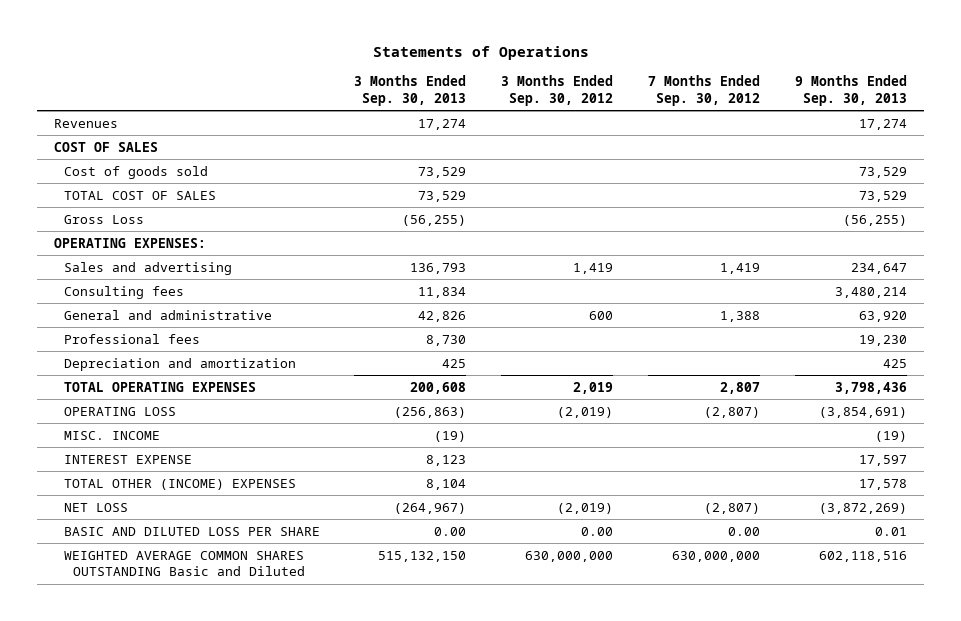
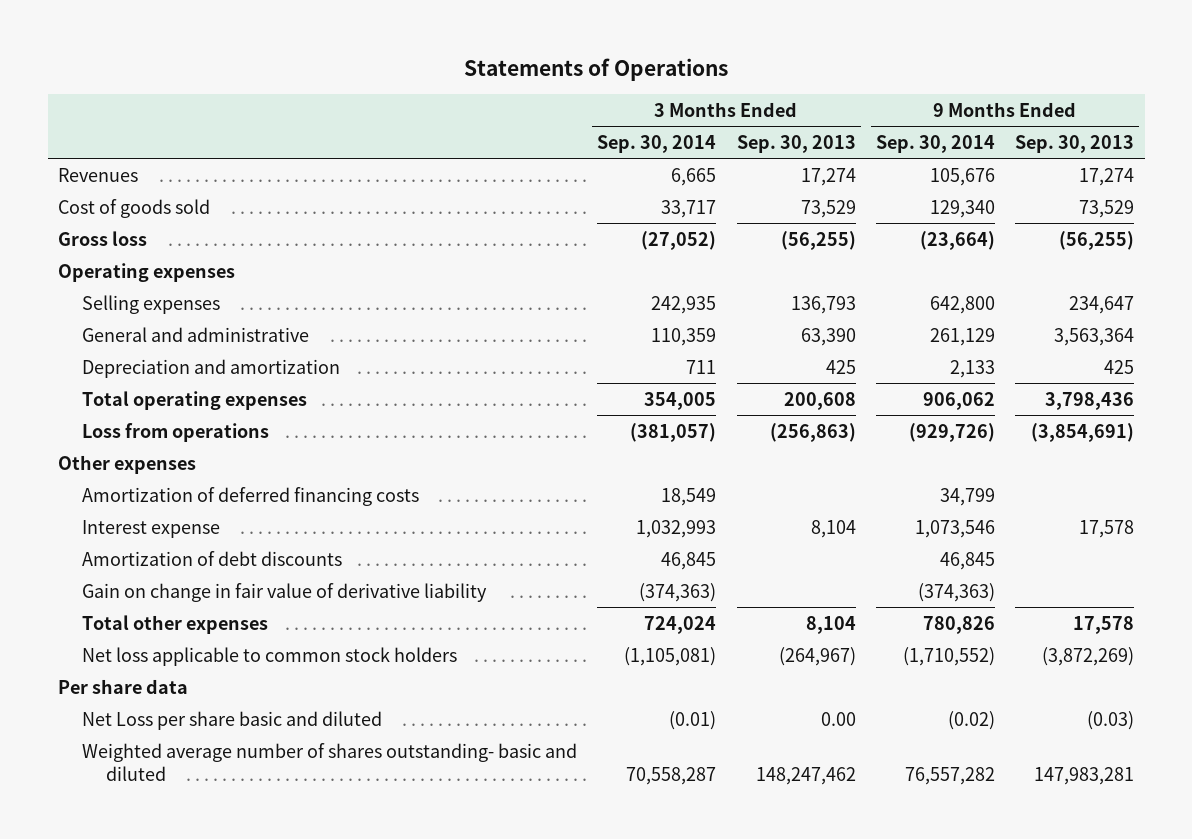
[501,75,614,106] 3 Months Ended Sep. 30, 2012 -> none
[648,75,761,106] 7 Months Ended Sep. 30, 2012 -> none
none -> [597,134,717,153] Sep. 30, 2014
none -> [875,134,995,153] Sep. 30, 2014
[54,141,159,152] COST OF SALES -> none
[63,190,216,200] TOTAL COST OF SALES -> none
[63,285,184,299] Consulting fees -> none
[63,333,200,344] Professional fees -> none
[63,214,144,224] Gross Loss -> [58,230,148,246] Gross loss
[54,237,207,248] OPERATING EXPENSES: -> [58,262,236,282] Operating expenses
[63,261,232,275] Sales and advertising -> [81,294,220,314] Selling expenses
[418,310,467,322] 42,826 -> [800,327,856,346] 63,390
[858,310,907,322] 63,920 -> [1054,327,1135,346] 3,563,364
[63,430,160,440] MISC. INCOME -> none
[63,381,256,392] TOTAL OPERATING EXPENSES -> [81,390,307,410] Total operating expenses
[63,406,176,416] OPERATING LOSS -> [81,422,269,442] Loss from operations
none -> [58,454,197,474] Other expenses
none -> [81,486,419,506] Amortization of deferred financing costs
[63,454,192,464] INTEREST EXPENSE -> [81,519,220,538] Interest expense
[426,454,467,466] 8,123 -> [810,519,856,538] 8,104
[858,454,907,466] 17,597 -> [1079,519,1135,538] 17,578
none -> [81,550,342,566] Amortization of debt discounts
none -> [81,582,487,602] Gain on change in fair value of derivative liability
[63,478,296,490] TOTAL OTHER (INCOME) EXPENSES -> [81,614,268,634] Total other expenses
[63,502,128,512] NET LOSS -> [81,646,457,666] Net loss applicable to common stock holders
none -> [58,678,189,694] Per share data
[63,526,320,536] BASIC AND DILUTED LOSS PER SHARE -> [81,710,382,730] Net Loss per share basic and diluted
[874,526,907,536] 0.01 -> [1087,710,1135,730] (0.03)
[63,550,305,577] WEIGHTED AVERAGE COMMON SHARES OUTSTANDING Basic and Diluted -> [81,742,577,782] Weighted average number of shares outstanding- basic and diluted
[378,550,467,562] 515,132,150 -> [755,767,856,786] 148,247,462
[818,550,907,562] 602,118,516 -> [1034,767,1135,786] 147,983,281

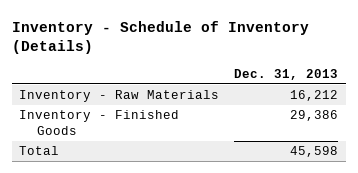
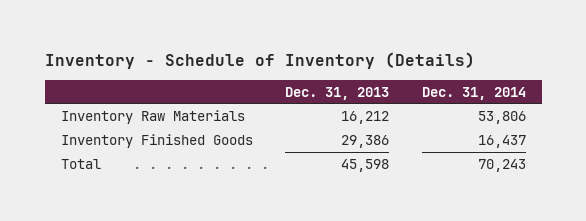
none -> [421,86,526,100] Dec. 31, 2014
[19,90,220,103] Inventory - Raw Materials -> [60,109,245,124] Inventory Raw Materials
[19,110,180,135] Inventory - Finished Goods -> [60,133,253,148] Inventory Finished Goods

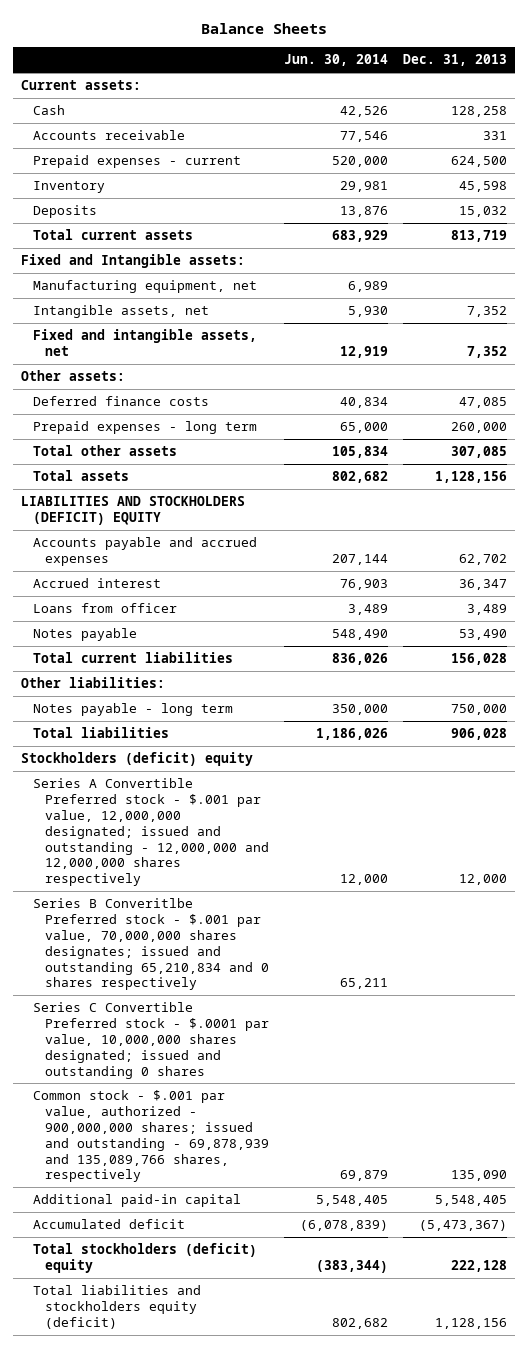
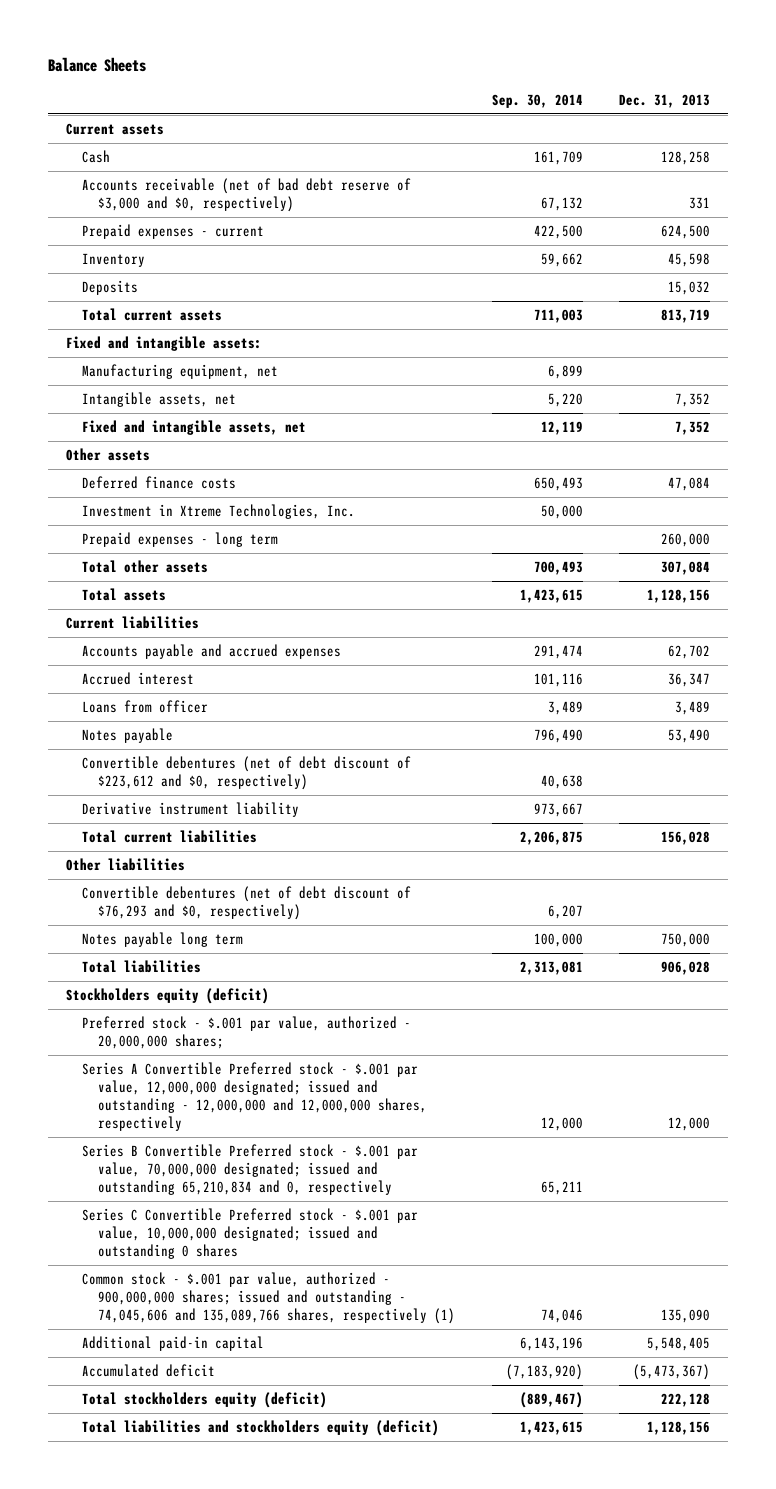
[284,54,389,67] Jun. 30, 2014 -> none
none -> [491,93,583,108] Sep. 30, 2014
[20,80,141,91] Current assets: -> [66,123,165,136] Current assets
[33,130,186,141] Accounts receivable -> [82,178,412,213] Accounts receivable (net of bad debt reserve of $3,000 and $0, respectively)
[20,254,245,269] Fixed and Intangible assets: -> [66,336,263,352] Fixed and intangible assets:
[20,370,125,382] Other assets: -> [66,448,151,462] Other assets
[459,397,508,409] 47,085 -> [667,477,710,492] 47,084
none -> [82,504,356,520] Investment in Xtreme Technologies, Inc.
[451,446,508,459] 307,085 -> [660,561,710,576] 307,084
[20,496,245,526] LIABILITIES AND STOCKHOLDERS (DEFICIT) EQUITY -> none
none -> [66,616,200,630] Current liabilities
none -> [82,756,412,791] Convertible debentures (net of debt discount of $223,612 and $0, respectively)
none -> [82,802,300,818] Derivative instrument liability
[20,677,165,689] Other liabilities: -> [66,858,186,872] Other liabilities
none -> [82,886,412,921] Convertible debentures (net of debt discount of $76,293 and $0, respectively)
[33,703,234,717] Notes payable - long term -> [82,932,244,948] Notes payable long term
[20,752,253,767] Stockholders (deficit) equity -> [66,988,270,1005] Stockholders equity (deficit)
none -> [82,1016,412,1050] Preferred stock - $.001 par value, authorized - 20,000,000 shares;
[33,778,270,887] Series A Convertible Preferred stock - $.001 par value, 12,000,000 designated; issued and outstanding - 12,000,000 and 12,000,000 shares respectively -> [82,1062,428,1132] Series A Convertible Preferred stock - $.001 par value, 12,000,000 designated; issued and outstanding - 12,000,000 and 12,000,000 shares, respectively
[33,898,270,991] Series B Converitlbe Preferred stock - $.001 par value, 70,000,000 shares designates; issued and outstanding 65,210,834 and 0 shares respectively -> [82,1144,419,1196] Series B Convertible Preferred stock - $.001 par value, 70,000,000 designated; issued and outstanding 65,210,834 and 0, respectively
[33,1002,270,1079] Series C Convertible Preferred stock - $.0001 par value, 10,000,000 shares designated; issued and outstanding 0 shares -> [82,1208,419,1260] Series C Convertible Preferred stock - $.001 par value, 10,000,000 designated; issued and outstanding 0 shares
[33,1090,270,1183] Common stock - $.001 par value, authorized - 900,000,000 shares; issued and outstanding - 69,878,939 and 135,089,766 shares, respectively -> [82,1272,456,1325] Common stock - $.001 par value, authorized - 900,000,000 shares; issued and outstanding - 74,045,606 and 135,089,766 shares, respectively (1)
[33,1243,258,1274] Total stockholders (deficit) equity -> [82,1392,328,1409] Total stockholders equity (deficit)

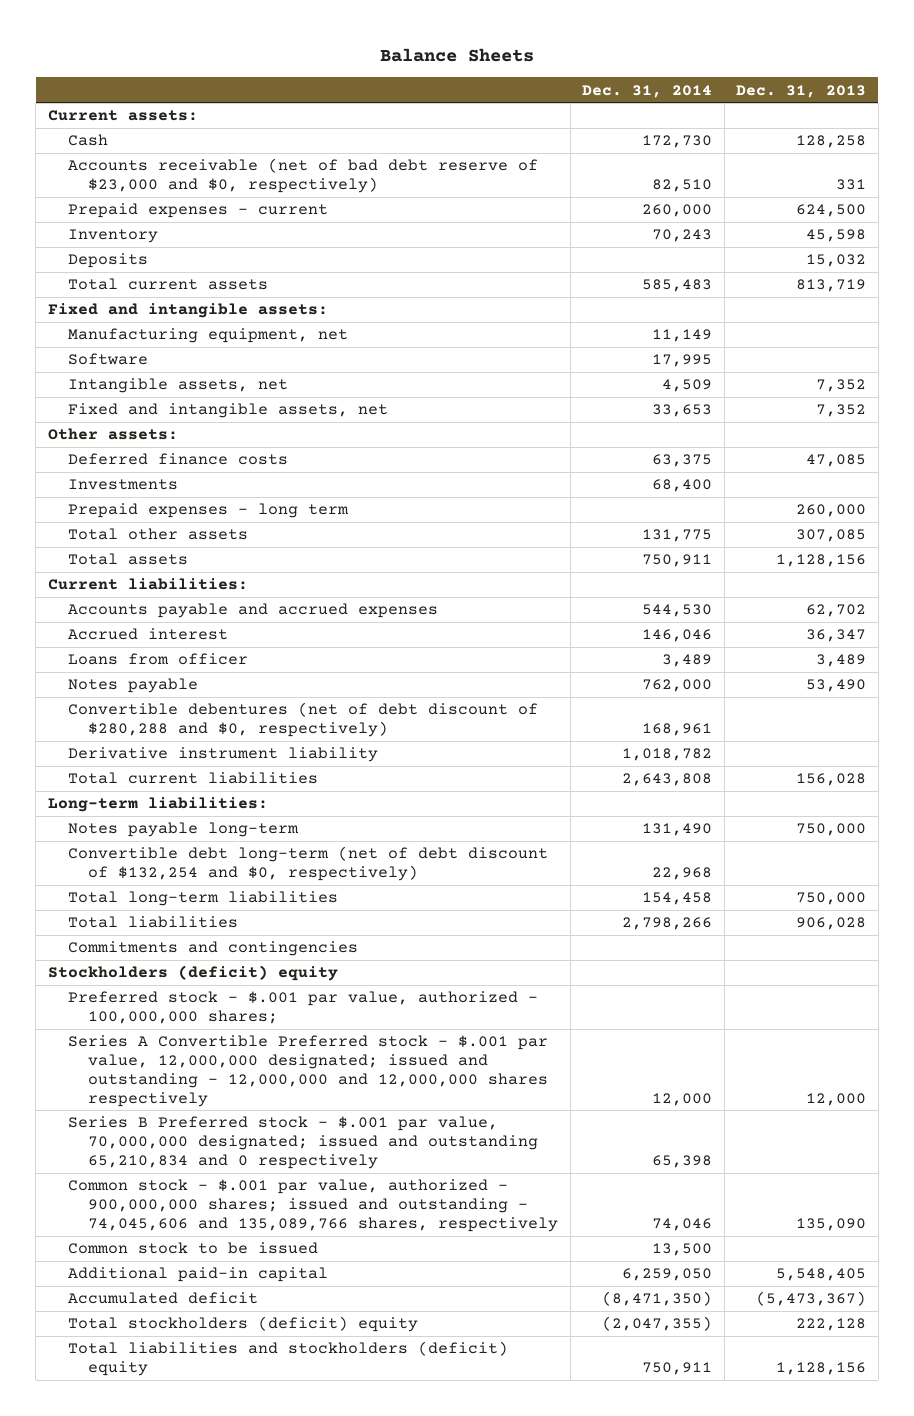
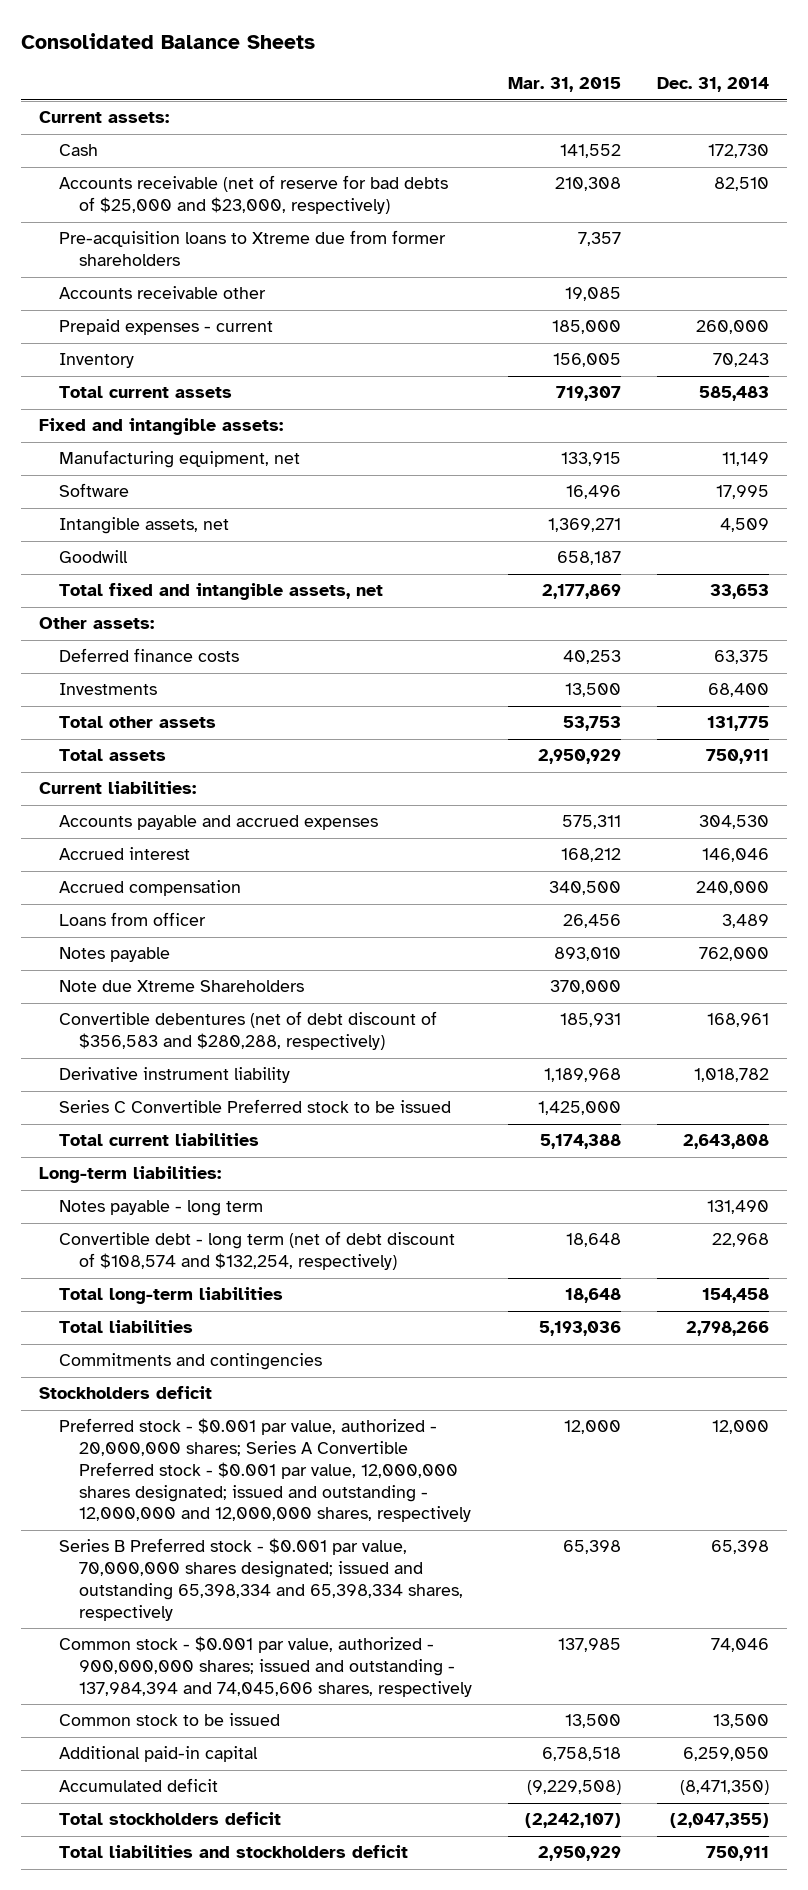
[379,47,534,62] Balance Sheets -> [21,32,316,49] Consolidated Balance Sheets
[736,84,867,98] Dec. 31, 2013 -> none
none -> [507,77,621,93] Mar. 31, 2015
[68,158,539,194] Accounts receivable (net of bad debt reserve of $23,000 and $0, respectively) -> [59,175,449,215] Accounts receivable (net of reserve for bad debts of $25,000 and $23,000, respectively)
none -> [59,230,447,267] Pre-acquisition loans to Xtreme due from former shareholders
none -> [59,286,267,300] Accounts receivable other
[68,253,149,269] Deposits -> none
none -> [59,550,129,564] Goodwill
[68,403,389,419] Fixed and intangible assets, net -> [59,583,384,601] Total fixed and intangible assets, net
[68,503,350,519] Prepaid expenses - long term -> none
[642,604,713,618] 544,530 -> [699,815,770,830] 304,530
none -> [59,880,242,897] Accrued compensation
none -> [59,980,305,993] Note due Xtreme Shareholders
[68,702,539,738] Convertible debentures (net of debt discount of $280,288 and $0, respectively) -> [59,1011,438,1051] Convertible debentures (net of debt discount of $356,583 and $280,288, respectively)
none -> [59,1099,452,1114] Series C Convertible Preferred stock to be issued
[68,822,300,838] Notes payable long-term -> [59,1200,264,1217] Notes payable - long term
[68,846,549,882] Convertible debt long-term (net of debt discount of $132,254 and $0, respectively) -> [59,1231,456,1271] Convertible debt - long term (net of debt discount of $108,574 and $132,254, respectively)
[68,991,539,1025] Preferred stock - $.001 par value, authorized - 100,000,000 shares; -> none
[47,965,338,982] Stockholders (deficit) equity -> [39,1386,213,1400] Stockholders deficit
[68,1035,549,1107] Series A Convertible Preferred stock - $.001 par value, 12,000,000 designated; issued and outstanding - 12,000,000 and 12,000,000 shares respectively -> [59,1418,471,1523] Preferred stock - $0.001 par value, authorized - 20,000,000 shares; Series A Convertible Preferred stock - $0.001 par value, 12,000,000 shares designated; issued and outstanding - 12,000,000 and 12,000,000 shares, respectively
[68,1116,539,1169] Series B Preferred stock - $.001 par value, 70,000,000 designated; issued and outstanding 65,210,834 and 0 respectively -> [59,1538,463,1621] Series B Preferred stock - $0.001 par value, 70,000,000 shares designated; issued and outstanding 65,398,334 and 65,398,334 shares, respectively
[68,1179,559,1232] Common stock - $.001 par value, authorized - 900,000,000 shares; issued and outstanding - 74,045,606 and 135,089,766 shares, respectively -> [59,1636,472,1697] Common stock - $0.001 par value, authorized - 900,000,000 shares; issued and outstanding - 137,984,394 and 74,045,606 shares, respectively
[68,1316,419,1333] Total stockholders (deficit) equity -> [59,1812,282,1826] Total stockholders deficit
[68,1341,509,1377] Total liabilities and stockholders (deficit) equity -> [59,1845,409,1859] Total liabilities and stockholders deficit

